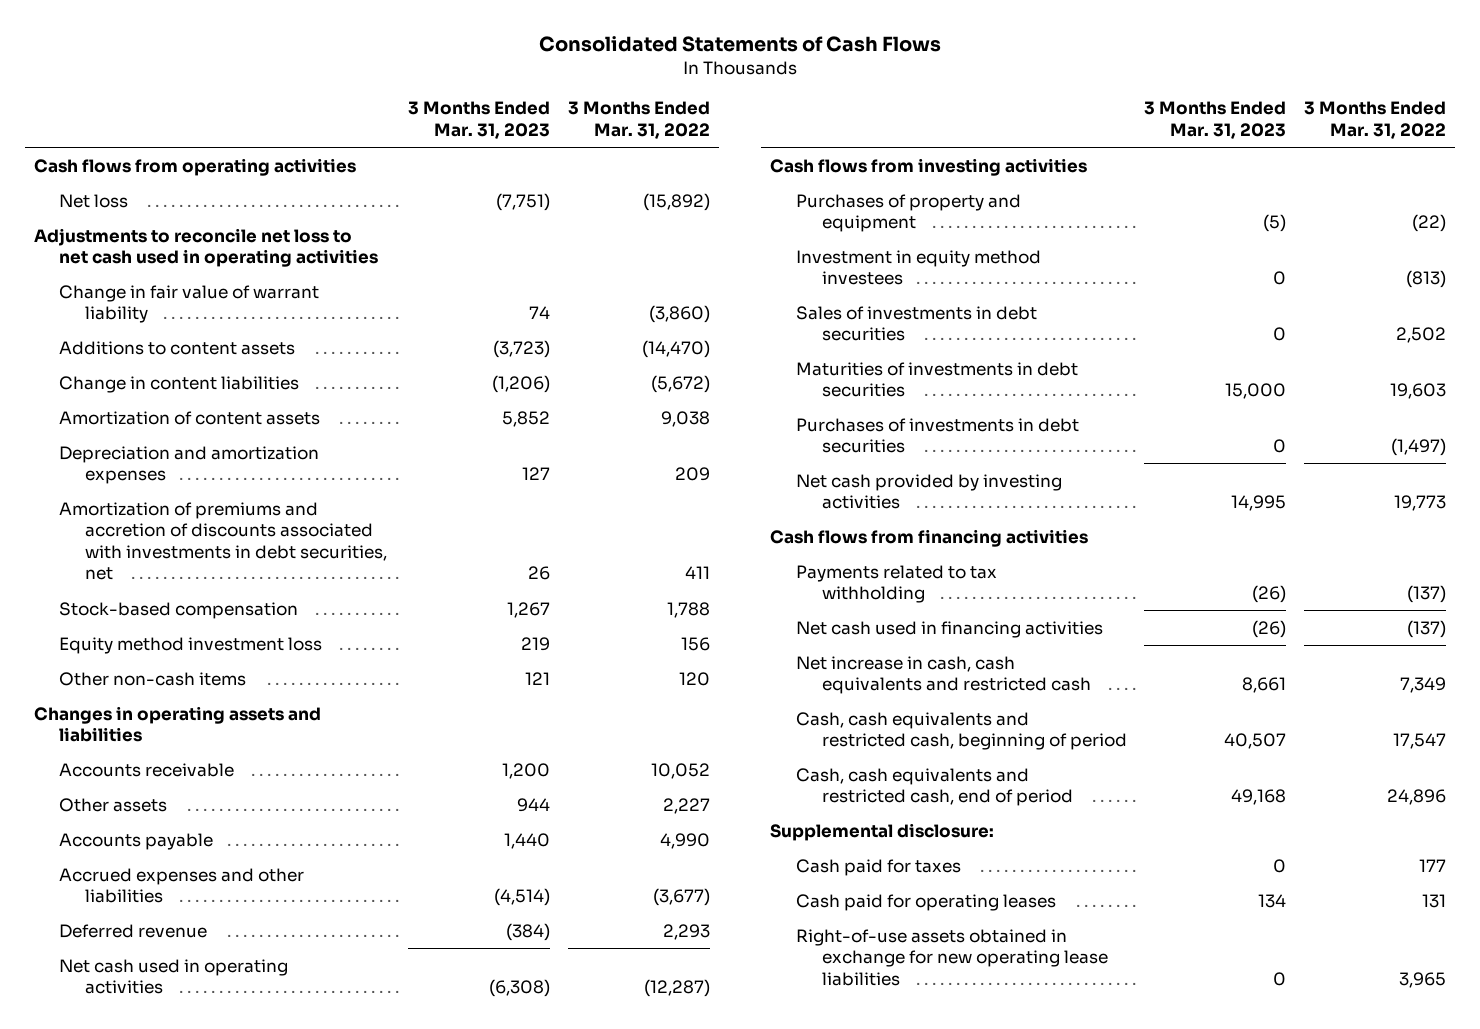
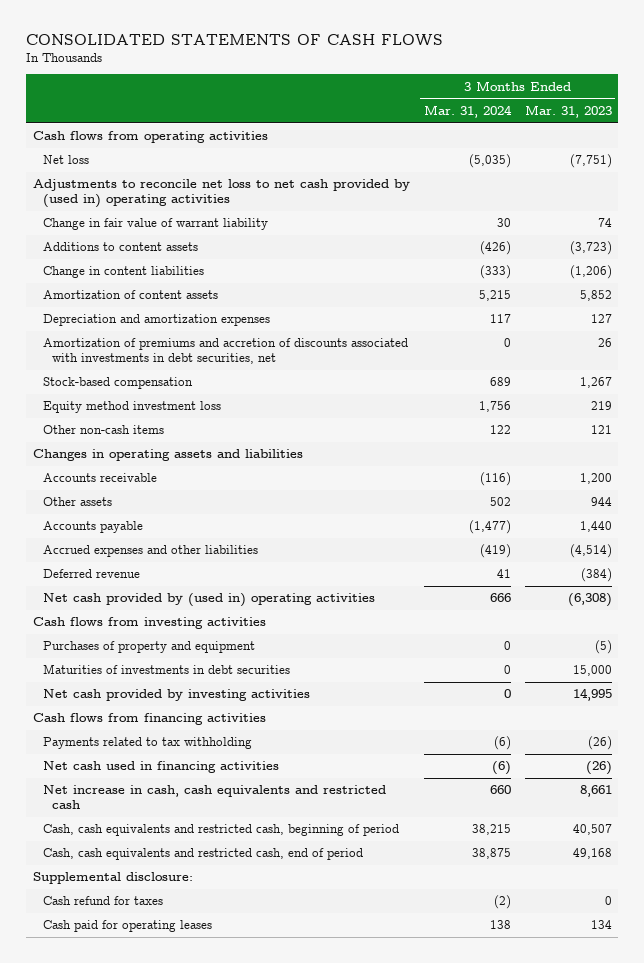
[538,35,941,52] Consolidated Statements of Cash Flows -> [26,34,444,47] CONSOLIDATED STATEMENTS OF CASH FLOWS
[567,101,710,139] 3 Months Ended Mar. 31, 2022 -> none
none -> [423,104,512,118] Mar. 31, 2024
[33,227,379,268] Adjustments to reconcile net loss to net cash used in operating activities -> [32,179,410,208] Adjustments to reconcile net loss to net cash provided by (used in) operating activities
[59,958,289,995] Net cash used in operating activities -> [42,593,375,608] Net cash provided by (used in) operating activities
[795,249,1041,286] Investment in equity method investees -> none
[795,305,1037,342] Sales of investments in debt securities -> none
[795,417,1079,454] Purchases of investments in debt securities -> none
[795,858,961,876] Cash paid for taxes -> [42,896,163,906] Cash refund for taxes
[795,928,1108,986] Right-of-use assets obtained in exchange for new operating lease liabilities -> none

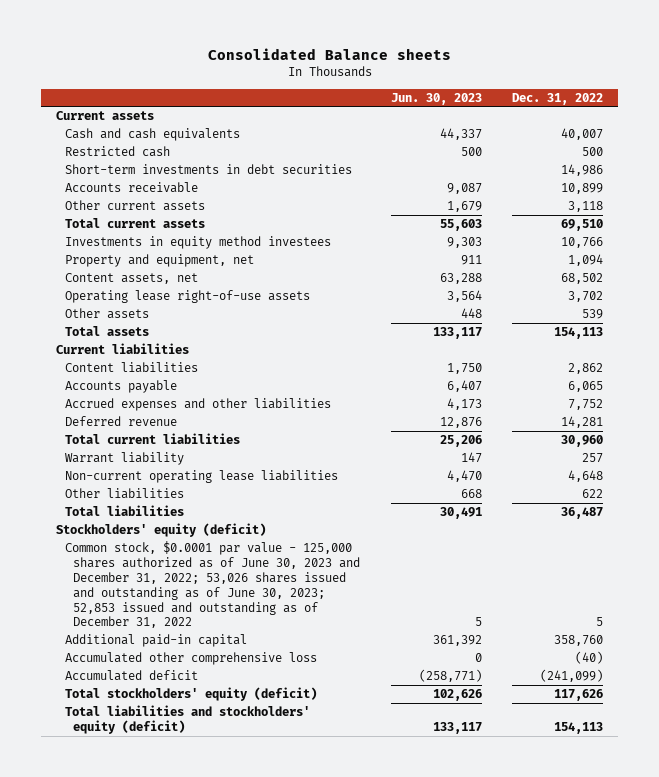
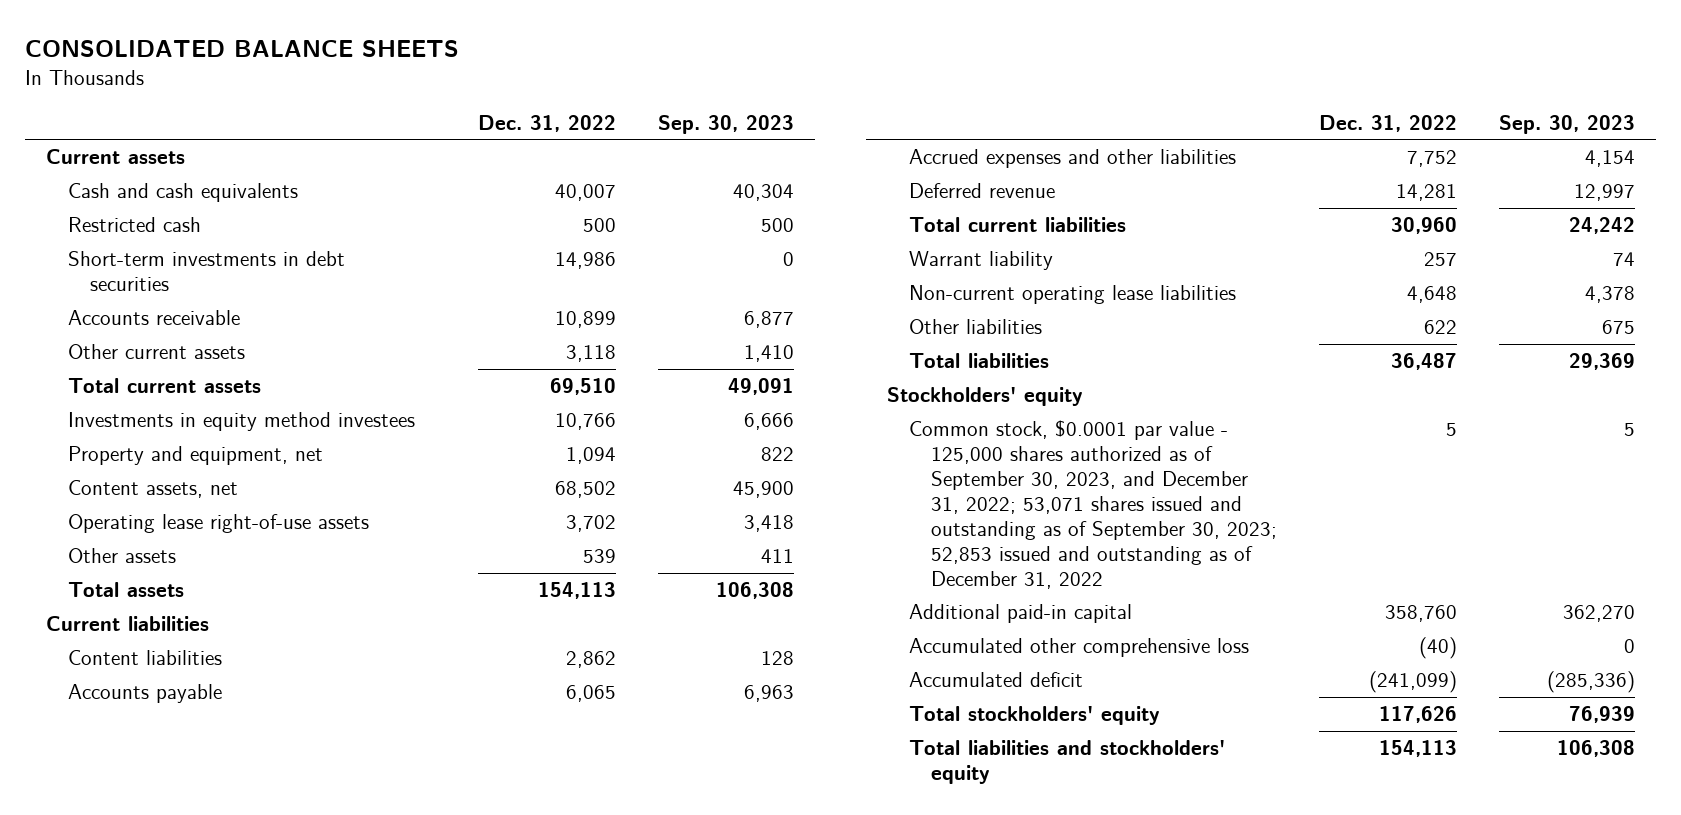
[207,48,451,61] Consolidated Balance sheets -> [25,40,460,58] CONSOLIDATED BALANCE SHEETS
[390,92,482,105] Jun. 30, 2023 -> none
none -> [657,114,794,134] Sep. 30, 2023
[56,523,267,538] Stockholders' equity (deficit) -> [887,387,1084,407] Stockholders' equity
[64,541,361,629] Common stock, $0.0001 par value - 125,000 shares authorized as of June 30, 2023 and December 31, 2022; 53,026 shares issued and outstanding as of June 30, 2023; 52,853 issued and outstanding as of December 31, 2022 -> [909,420,1278,589] Common stock, $0.0001 par value - 125,000 shares authorized as of September 30, 2023, and December 31, 2022; 53,071 shares issued and outstanding as of September 30, 2023; 52,853 issued and outstanding as of December 31, 2022
[64,687,317,702] Total stockholders' equity (deficit) -> [909,706,1161,726] Total stockholders' equity
[64,705,310,735] Total liabilities and stockholders' equity (deficit) -> [909,740,1226,784] Total liabilities and stockholders' equity

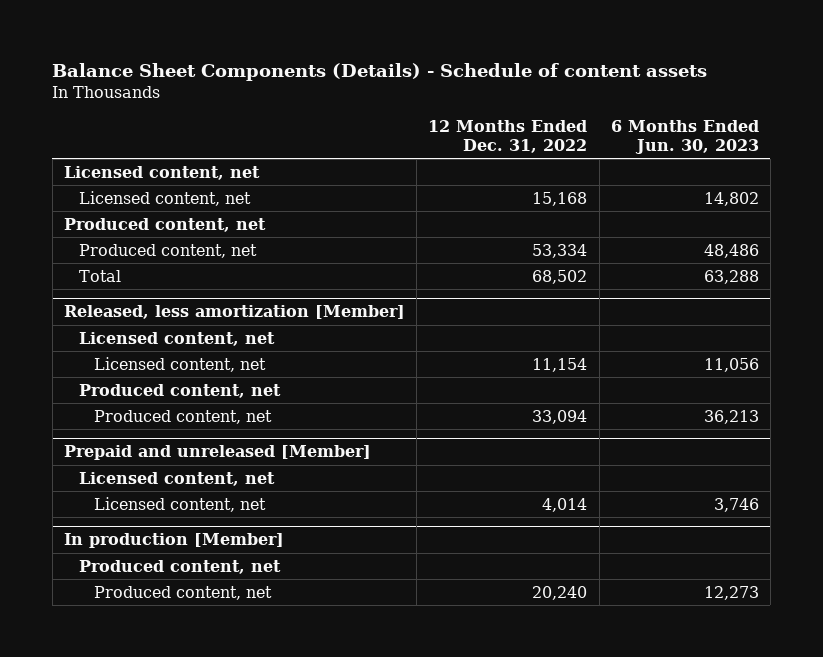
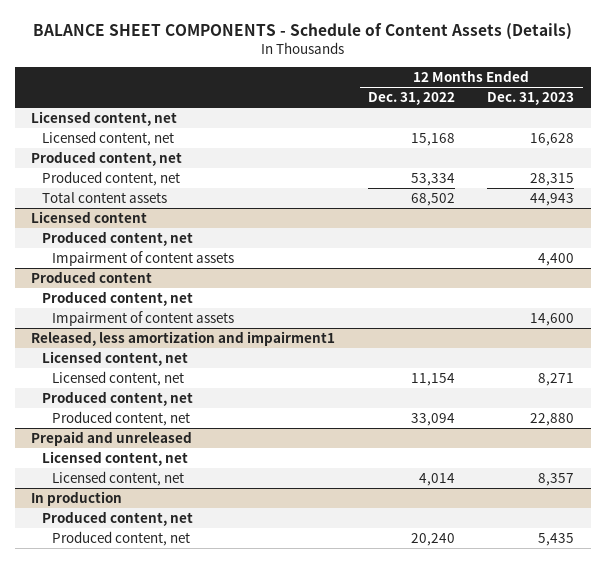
[52,62,708,81] Balance Sheet Components (Details) - Schedule of content assets -> [32,22,572,40] BALANCE SHEET COMPONENTS - Schedule of Content Assets (Details)
[610,120,759,154] 6 Months Ended Jun. 30, 2023 -> none
none -> [487,91,575,105] Dec. 31, 2023
[78,269,121,282] Total -> [41,191,167,203] Total content assets
none -> [31,210,148,223] Licensed content
none -> [41,230,193,246] Produced content, net
none -> [51,250,234,266] Impairment of content assets
none -> [31,270,153,283] Produced content
none -> [41,290,193,306] Produced content, net
none -> [51,310,234,326] Impairment of content assets
[64,305,406,320] Released, less amortization [Member] -> [31,330,336,346] Released, less amortization and impairment1
[64,445,372,461] Prepaid and unreleased [Member] -> [31,430,193,446] Prepaid and unreleased
[64,533,285,549] In production [Member] -> [31,490,123,506] In production

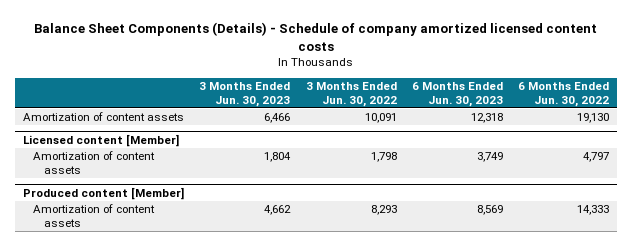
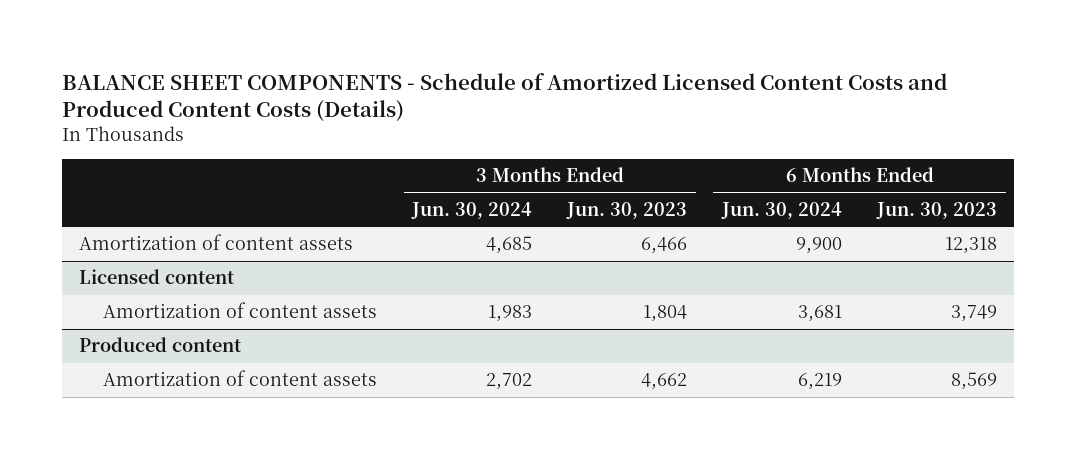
[34,21,598,51] Balance Sheet Components (Details) - Schedule of company amortized licensed content costs -> [61,72,947,123] BALANCE SHEET COMPONENTS - Schedule of Amortized Licensed Content Costs and Produced Content Costs (Details)
[305,82,397,107] 3 Months Ended Jun. 30, 2022 -> none
[518,82,610,107] 6 Months Ended Jun. 30, 2022 -> none
none -> [411,201,533,219] Jun. 30, 2024
none -> [721,201,843,219] Jun. 30, 2024
[22,133,179,147] Licensed content [Member] -> [79,269,235,285] Licensed content
[22,186,184,200] Produced content [Member] -> [79,337,242,353] Produced content

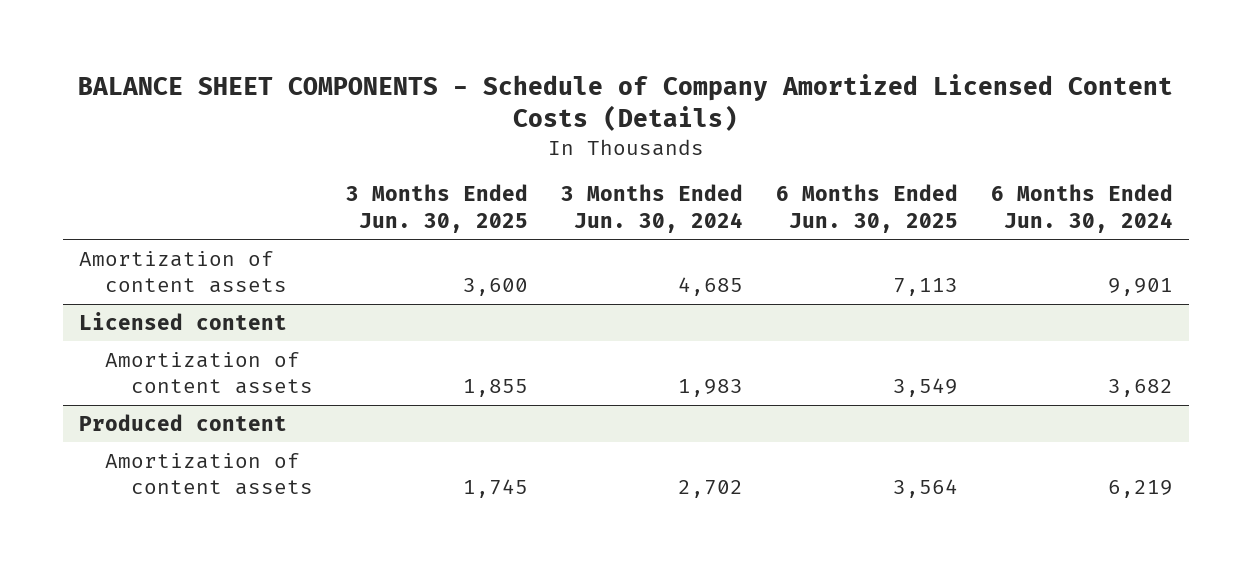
[61,72,947,123] BALANCE SHEET COMPONENTS - Schedule of Amortized Licensed Content Costs and Produced Content Costs (Details) -> [77,73,1173,131] BALANCE SHEET COMPONENTS - Schedule of Company Amortized Licensed Content Costs (Details)
[566,201,688,219] Jun. 30, 2023 -> none
[875,201,997,219] Jun. 30, 2023 -> none
none -> [346,184,529,234] 3 Months Ended Jun. 30, 2025
none -> [775,184,958,234] 6 Months Ended Jun. 30, 2025
[796,237,843,255] 9,900 -> [1107,278,1173,297] 9,901
[798,305,843,323] 3,681 -> [1107,379,1173,398] 3,682

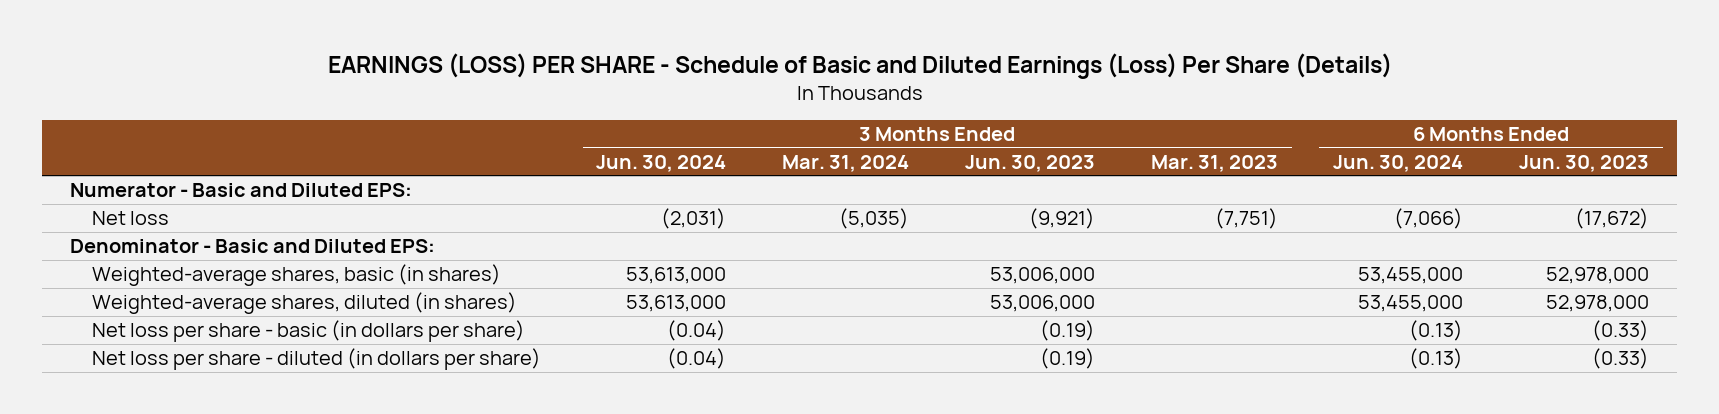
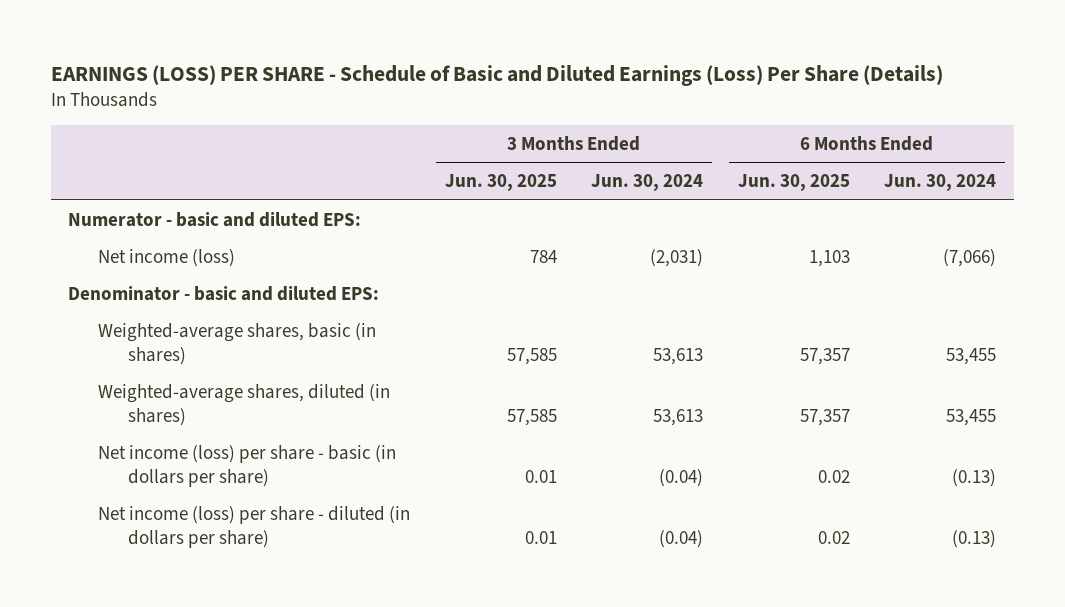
[782,154,910,172] Mar. 31, 2024 -> none
[964,154,1095,172] Jun. 30, 2023 -> none
[1150,154,1278,172] Mar. 31, 2023 -> none
[1519,154,1650,172] Jun. 30, 2023 -> none
none -> [444,174,557,192] Jun. 30, 2025
none -> [737,174,850,192] Jun. 30, 2025
[69,183,412,198] Numerator - Basic and Diluted EPS: -> [68,211,362,227] Numerator - basic and diluted EPS:
[91,211,169,226] Net loss -> [98,248,236,267] Net income (loss)
[69,239,435,254] Denominator - Basic and Diluted EPS: -> [68,285,380,301] Denominator - basic and diluted EPS:
[626,267,727,285] 53,613,000 -> [653,347,704,365] 53,613
[1358,267,1464,285] 53,455,000 -> [946,347,997,365] 53,455
[626,295,727,313] 53,613,000 -> [653,408,704,426] 53,613
[1358,295,1464,313] 53,455,000 -> [946,408,997,426] 53,455
[91,320,525,343] Net loss per share - basic (in dollars per share) -> [98,444,397,487] Net income (loss) per share - basic (in dollars per share)
[91,348,541,371] Net loss per share - diluted (in dollars per share) -> [98,505,411,548] Net income (loss) per share - diluted (in dollars per share)

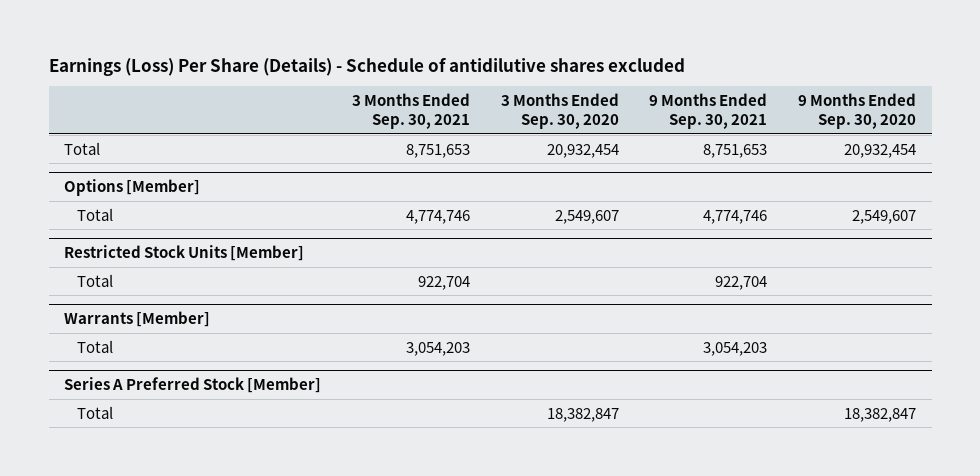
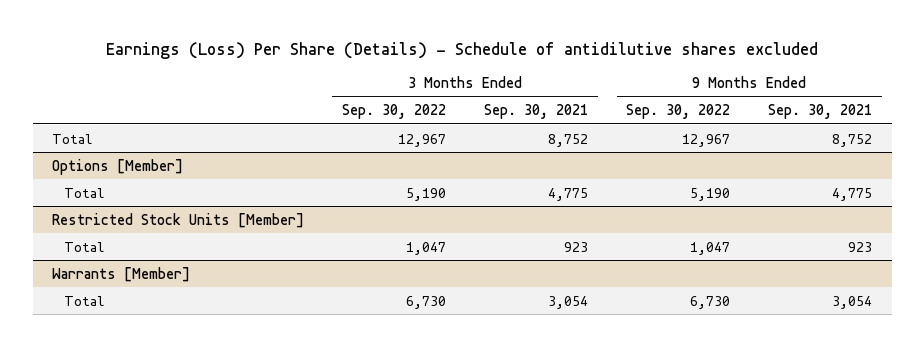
[500,92,619,130] 3 Months Ended Sep. 30, 2020 -> none
[798,92,917,130] 9 Months Ended Sep. 30, 2020 -> none
none -> [341,103,446,119] Sep. 30, 2022
none -> [626,103,731,119] Sep. 30, 2022
[405,143,470,158] 8,751,653 -> [548,133,589,147] 8,752
[703,143,768,158] 8,751,653 -> [832,133,873,147] 8,752
[405,209,470,224] 4,774,746 -> [548,187,589,201] 4,775
[703,209,768,224] 4,774,746 -> [832,187,873,201] 4,775
[417,275,470,290] 922,704 -> [564,241,589,252] 923
[715,275,768,290] 922,704 -> [848,241,873,252] 923
[63,377,321,394] Series A Preferred Stock [Member] -> none
[77,405,114,419] Total -> none
[405,341,470,356] 3,054,203 -> [548,295,589,309] 3,054
[703,341,768,356] 3,054,203 -> [832,295,873,309] 3,054

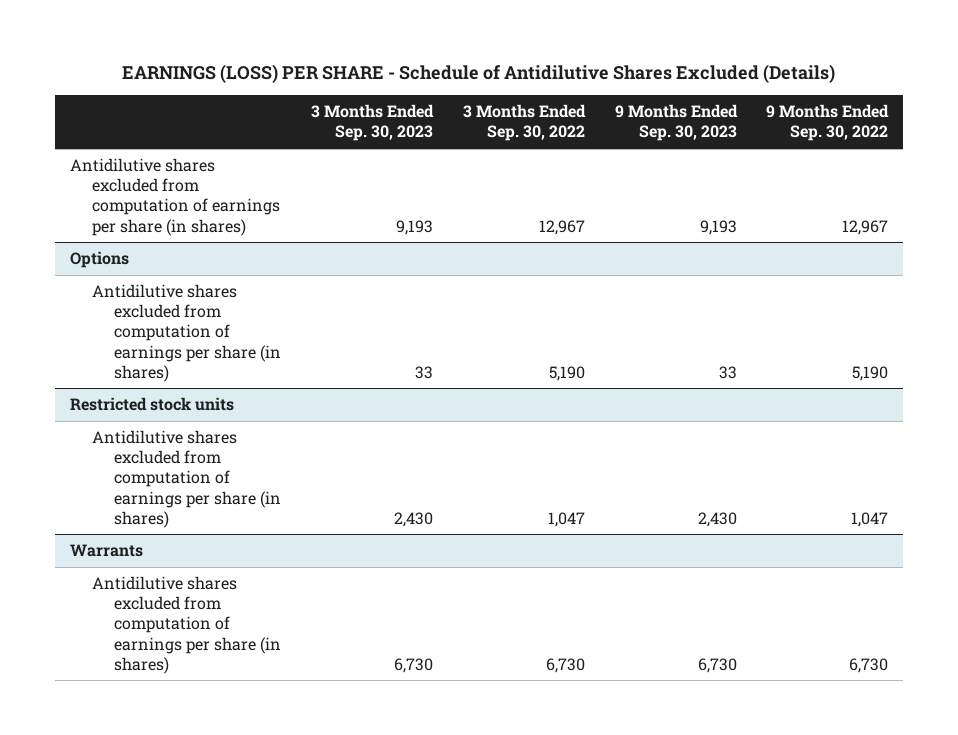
[106,41,819,59] Earnings (Loss) Per Share (Details) - Schedule of antidilutive shares excluded -> [122,64,836,84] EARNINGS (LOSS) PER SHARE - Schedule of Antidilutive Shares Excluded (Details)
[484,103,589,119] Sep. 30, 2021 -> none
[768,103,873,119] Sep. 30, 2021 -> none
none -> [310,104,434,142] 3 Months Ended Sep. 30, 2023
none -> [614,104,738,142] 9 Months Ended Sep. 30, 2023
[51,133,93,144] Total -> [69,157,280,236] Antidilutive shares excluded from computation of earnings per share (in shares)
[51,158,183,175] Options [Member] -> [69,250,129,268] Options
[63,187,105,198] Total -> [91,283,281,382] Antidilutive shares excluded from computation of earnings per share (in shares)
[51,212,304,228] Restricted Stock Units [Member] -> [69,396,234,411] Restricted stock units
[63,241,105,252] Total -> [91,429,281,528] Antidilutive shares excluded from computation of earnings per share (in shares)
[51,266,190,282] Warrants [Member] -> [69,543,143,557] Warrants
[63,295,105,306] Total -> [91,575,281,674] Antidilutive shares excluded from computation of earnings per share (in shares)

